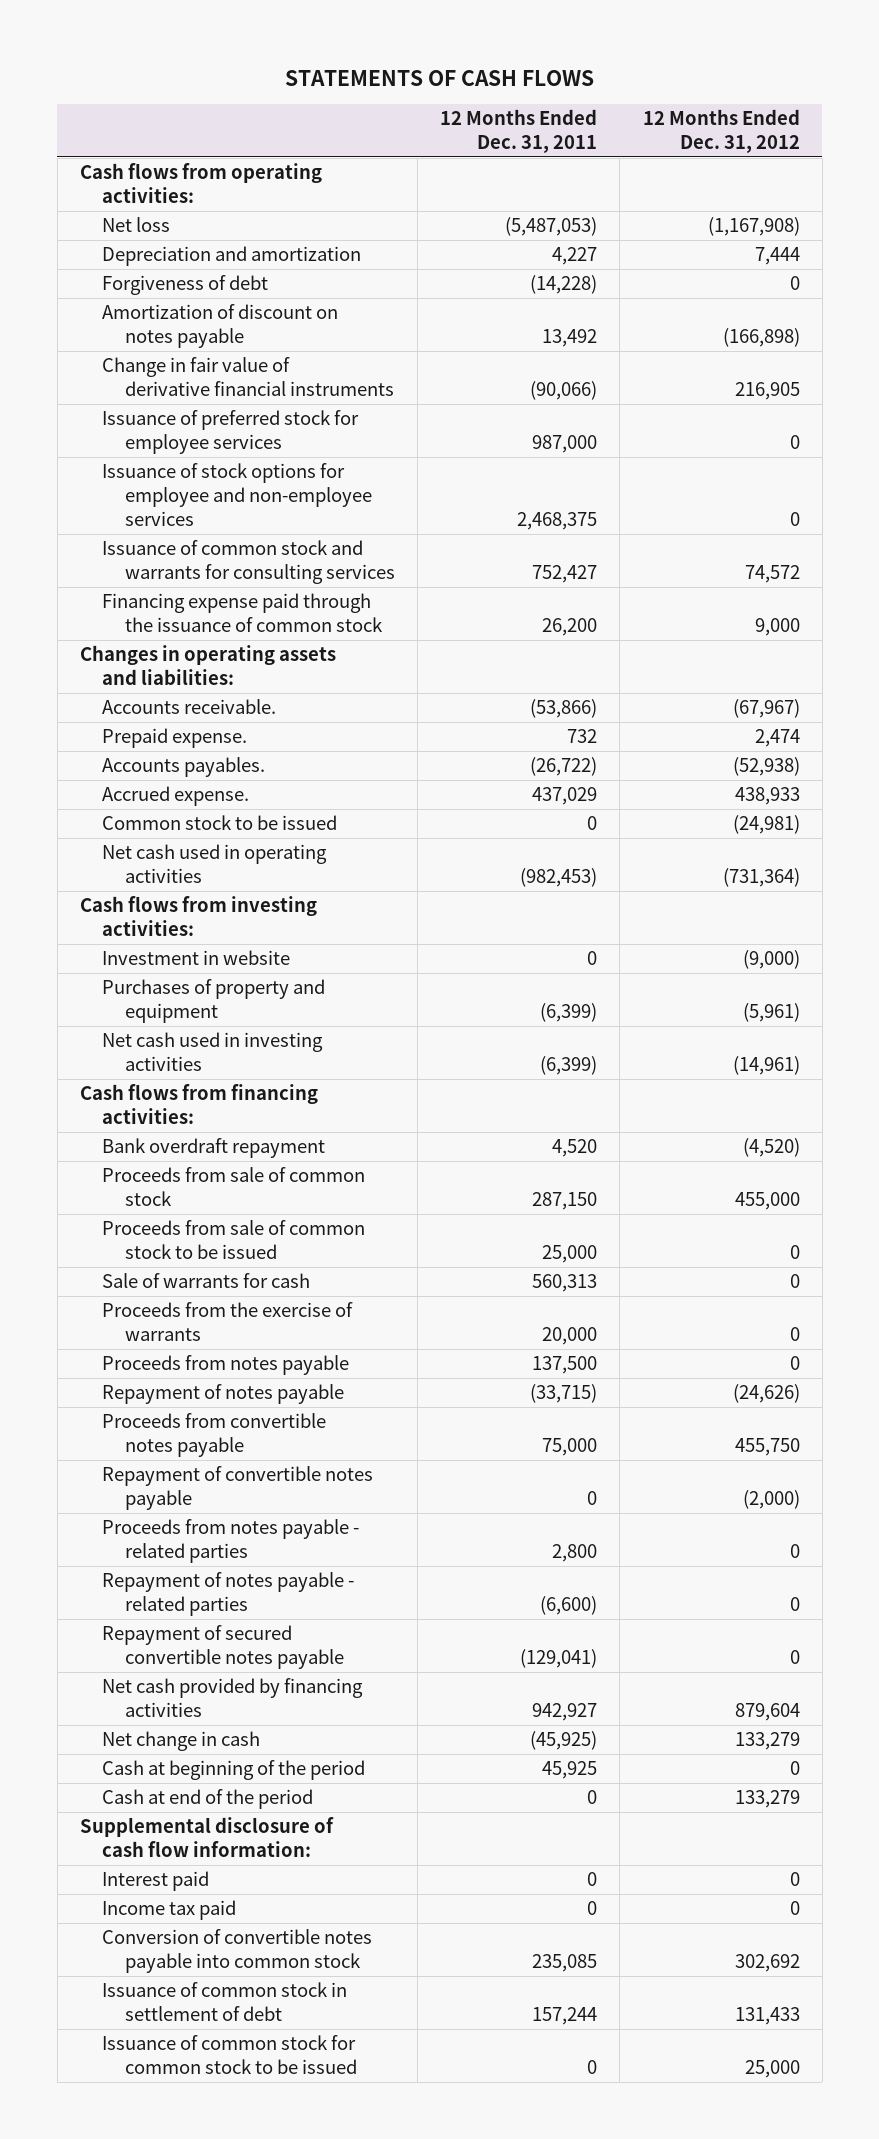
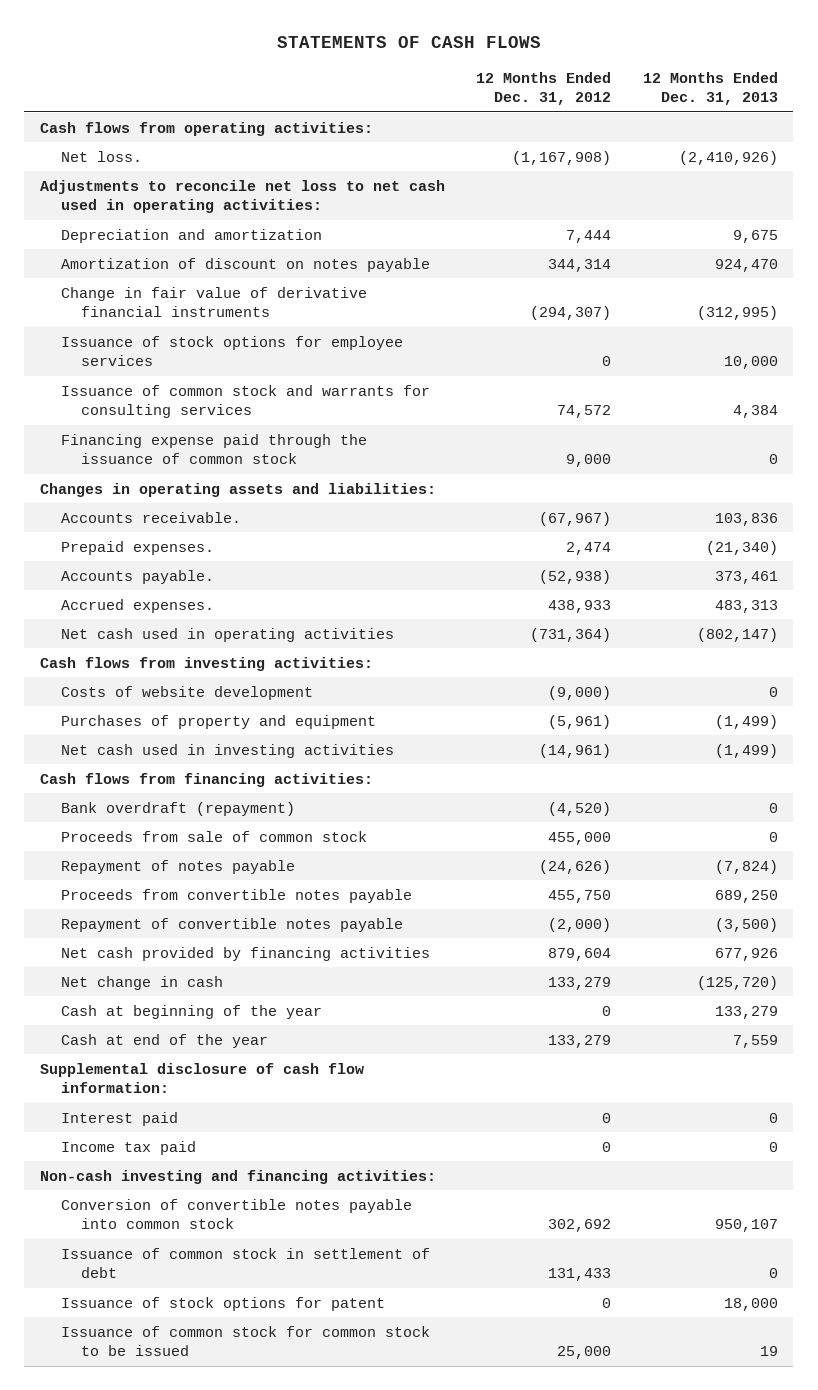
[440,109,598,154] 12 Months Ended Dec. 31, 2011 -> none
none -> [642,71,778,106] 12 Months Ended Dec. 31, 2013
[102,217,171,233] Net loss -> [60,150,142,162] Net loss.
none -> [40,179,446,214] Adjustments to reconcile net loss to net cash used in operating activities:
[102,275,269,296] Forgiveness of debt -> none
[102,410,360,455] Issuance of preferred stock for employee services -> none
[722,328,800,348] (166,898) -> [548,258,612,272] 344,314
[734,382,800,401] 216,905 -> [530,306,612,321] (294,307)
[102,463,372,526] Issuance of stock options for employee and non-employee services -> [60,335,403,367] Issuance of stock options for employee services
[102,815,338,831] Common stock to be issued -> none
[102,728,248,749] Prepaid expense. -> [60,540,214,555] Prepaid expenses.
[102,757,266,778] Accounts payables. -> [60,569,214,584] Accounts payable.
[102,786,250,807] Accrued expense. -> [60,598,214,613] Accrued expenses.
[102,950,291,966] Investment in website -> none
none -> [60,685,313,700] Costs of website development
[102,1138,326,1159] Bank overdraft repayment -> [60,801,295,816] Bank overdraft (repayment)
[102,1220,366,1260] Proceeds from sale of common stock to be issued -> none
[102,1273,311,1289] Sale of warrants for cash -> none
[102,1302,354,1342] Proceeds from the exercise of warrants -> none
[102,1355,350,1376] Proceeds from notes payable -> none
[102,1519,360,1564] Proceeds from notes payable - related parties -> none
[102,1572,355,1617] Repayment of notes payable - related parties -> none
[102,1625,344,1670] Repayment of secured convertible notes payable -> none
[102,1760,366,1781] Cash at beginning of the period -> [60,1004,322,1019] Cash at beginning of the year
[102,1789,314,1810] Cash at end of the period -> [60,1033,268,1048] Cash at end of the year
none -> [40,1169,437,1184] Non-cash investing and financing activities:
none -> [60,1296,385,1311] Issuance of stock options for patent

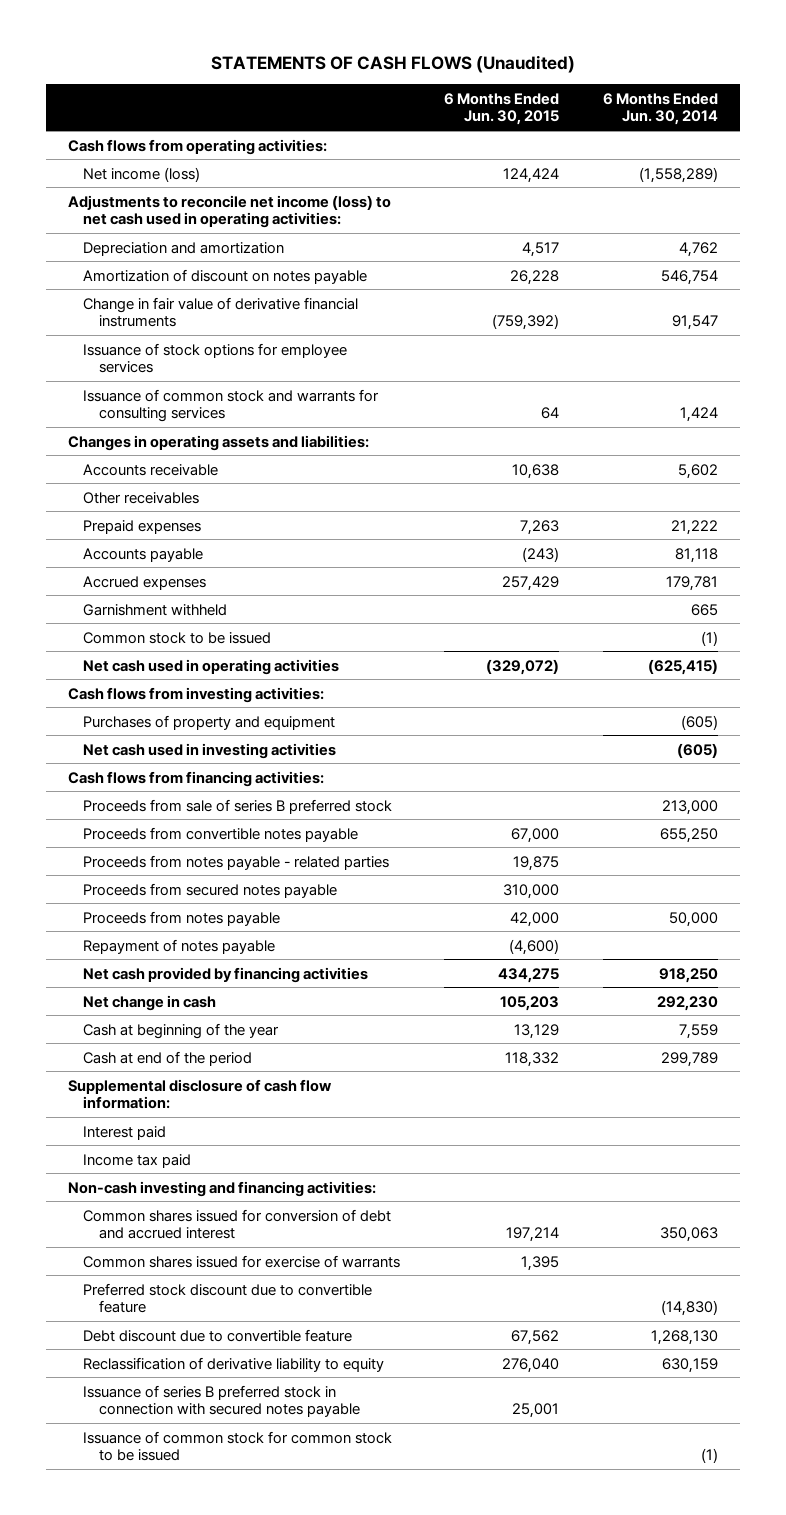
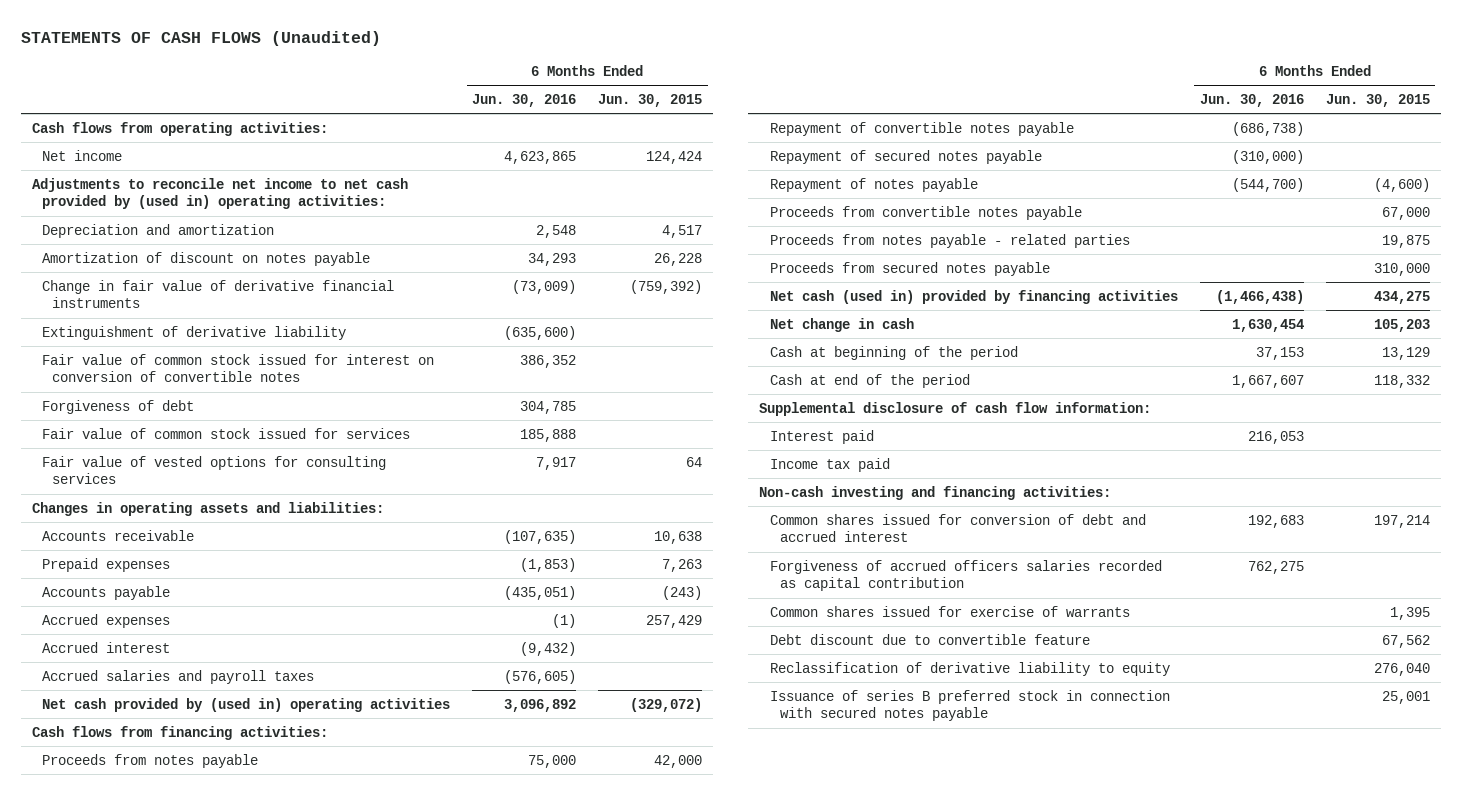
[603,92,719,126] 6 Months Ended Jun. 30, 2014 -> none
none -> [472,93,577,107] Jun. 30, 2016
[83,166,201,182] Net income (loss) -> [42,149,123,161] Net income
[67,194,391,229] Adjustments to reconcile net income (loss) to net cash used in operating activities: -> [32,177,409,210] Adjustments to reconcile net income to net cash provided by (used in) operating activities:
[83,342,348,374] Issuance of stock options for employee services -> none
[83,388,380,423] Issuance of common stock and warrants for consulting services -> none
none -> [42,325,347,340] Extinguishment of derivative liability
none -> [42,353,435,383] Fair value of common stock issued for interest on conversion of convertible notes
none -> [42,399,195,414] Forgiveness of debt
none -> [42,427,411,439] Fair value of common stock issued for services
none -> [42,455,387,485] Fair value of vested options for consulting services
[83,491,200,504] Other receivables -> none
[83,603,228,616] Garnishment withheld -> none
[83,631,272,644] Common stock to be issued -> none
[67,686,324,703] Cash flows from investing activities: -> none
[83,714,336,730] Purchases of property and equipment -> none
[83,742,337,759] Net cash used in investing activities -> none
none -> [42,641,171,653] Accrued interest
none -> [42,669,315,684] Accrued salaries and payroll taxes
[83,658,340,675] Net cash used in operating activities -> [42,697,451,712] Net cash provided by (used in) operating activities
[83,798,393,814] Proceeds from sale of series B preferred stock -> none
[83,910,281,926] Proceeds from notes payable -> [42,753,259,768] Proceeds from notes payable
none -> [769,121,1074,136] Repayment of convertible notes payable
none -> [769,149,1042,164] Repayment of secured notes payable
[83,938,276,954] Repayment of notes payable -> [769,177,978,192] Repayment of notes payable
[83,966,369,983] Net cash provided by financing activities -> [769,289,1178,304] Net cash (used in) provided by financing activities
[83,1022,280,1039] Cash at beginning of the year -> [769,345,1018,360] Cash at beginning of the period
none -> [769,559,1162,592] Forgiveness of accrued officers salaries recorded as capital contribution
[83,1282,373,1314] Preferred stock discount due to convertible feature -> none
[83,1430,393,1462] Issuance of common stock for common stock to be issued -> none

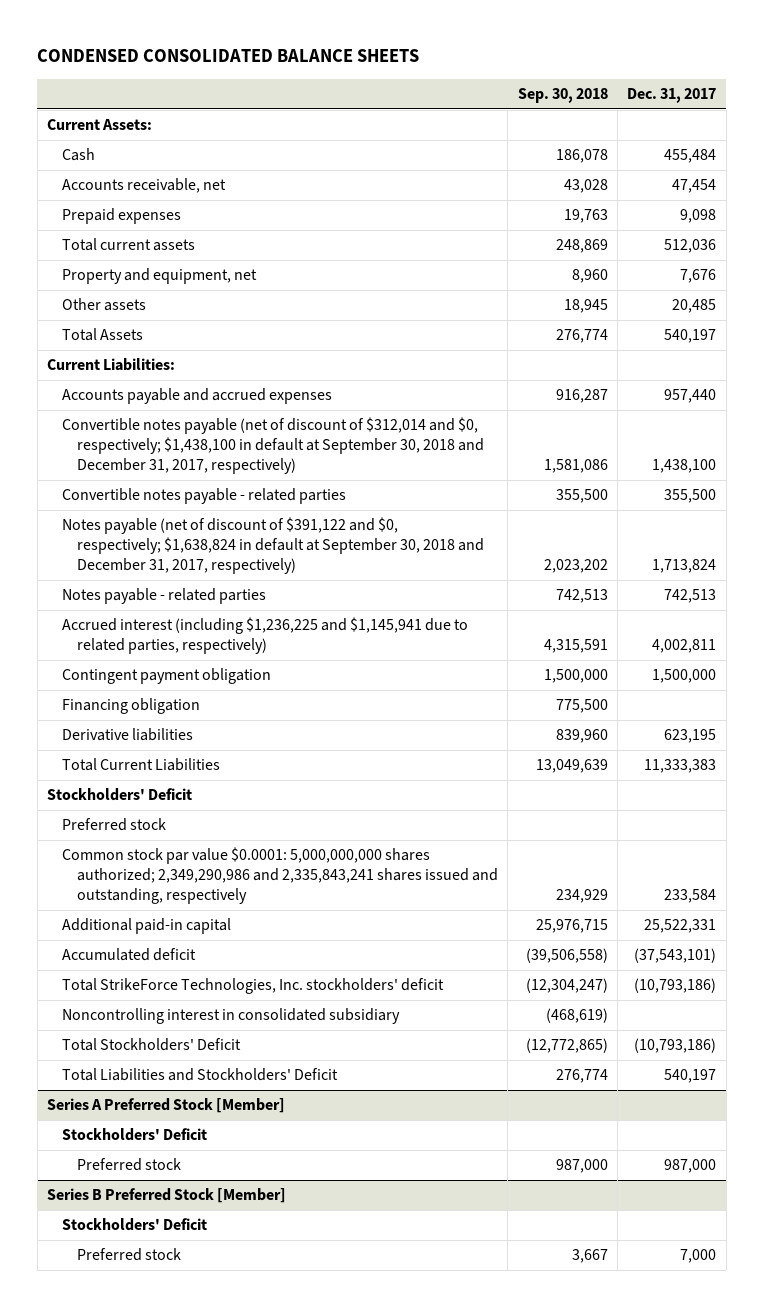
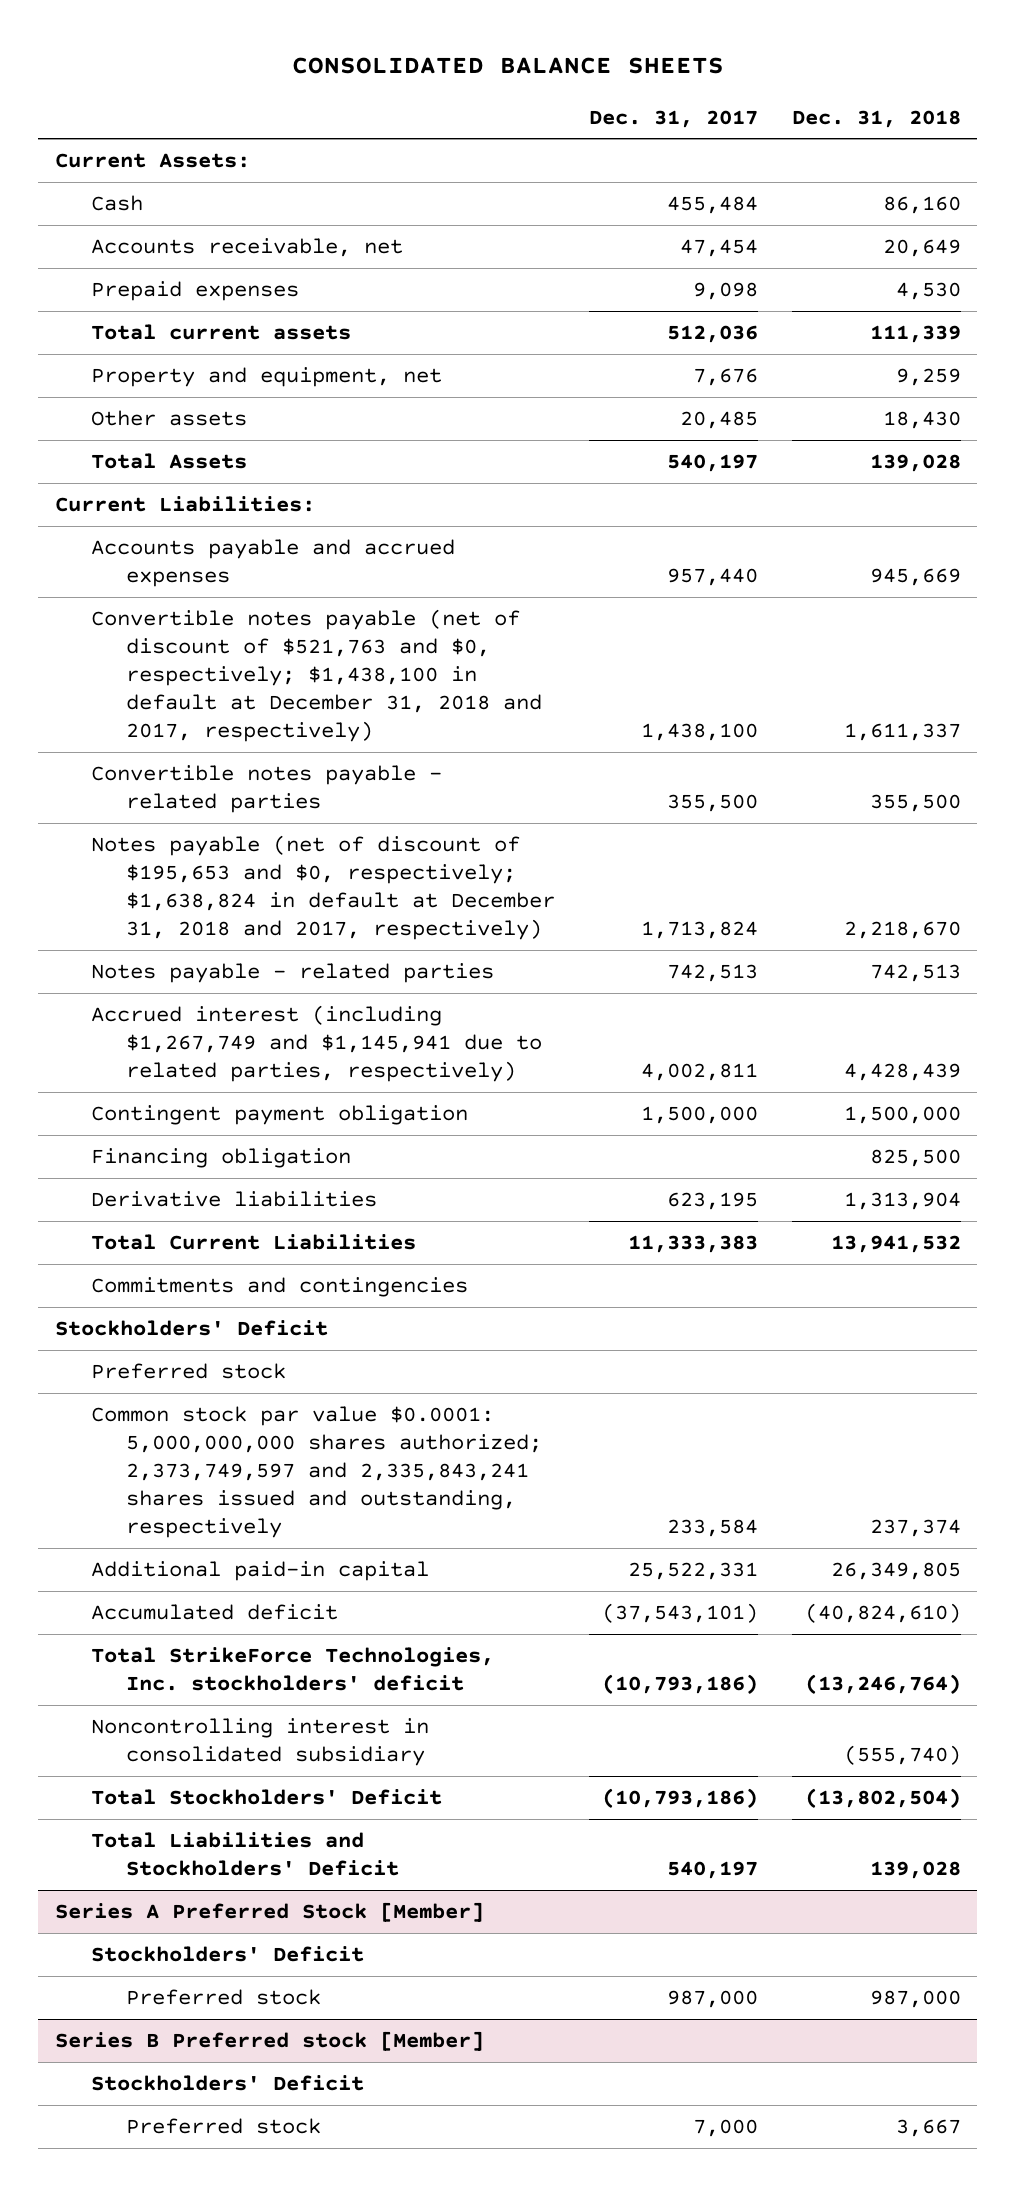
[37,49,420,63] CONDENSED CONSOLIDATED BALANCE SHEETS -> [291,57,724,75] CONSOLIDATED BALANCE SHEETS
[517,87,608,103] Sep. 30, 2018 -> none
none -> [791,109,961,128] Dec. 31, 2018
[61,417,484,475] Convertible notes payable (net of discount of $312,014 and $0, respectively; $1,438,100 in default at September 30, 2018 and December 31, 2017, respectively) -> [90,608,543,742] Convertible notes payable (net of discount of $521,763 and $0, respectively; $1,438,100 in default at December 31, 2018 and 2017, respectively)
[61,517,484,575] Notes payable (net of discount of $391,122 and $0, respectively; $1,638,824 in default at September 30, 2018 and December 31, 2017, respectively) -> [90,834,556,940] Notes payable (net of discount of $195,653 and $0, respectively; $1,638,824 in default at December 31, 2018 and 2017, respectively)
[61,617,468,655] Accrued interest (including $1,236,225 and $1,145,941 due to related parties, respectively) -> [90,1004,543,1082] Accrued interest (including $1,267,749 and $1,145,941 due to related parties, respectively)
none -> [90,1276,468,1297] Commitments and contingencies
[61,847,498,905] Common stock par value $0.0001: 5,000,000,000 shares authorized; 2,349,290,986 and 2,335,843,241 shares issued and outstanding, respectively -> [90,1405,543,1538] Common stock par value $0.0001: 5,000,000,000 shares authorized; 2,373,749,597 and 2,335,843,241 shares issued and outstanding, respectively
[47,1188,287,1204] Series B Preferred Stock [Member] -> [55,2030,485,2051] Series B Preferred stock [Member]

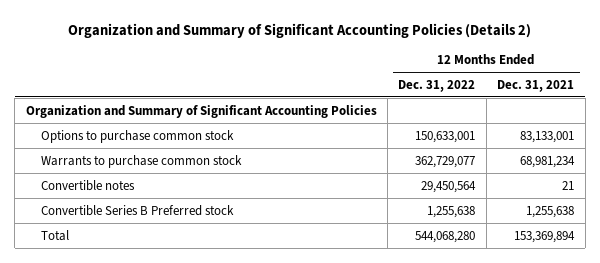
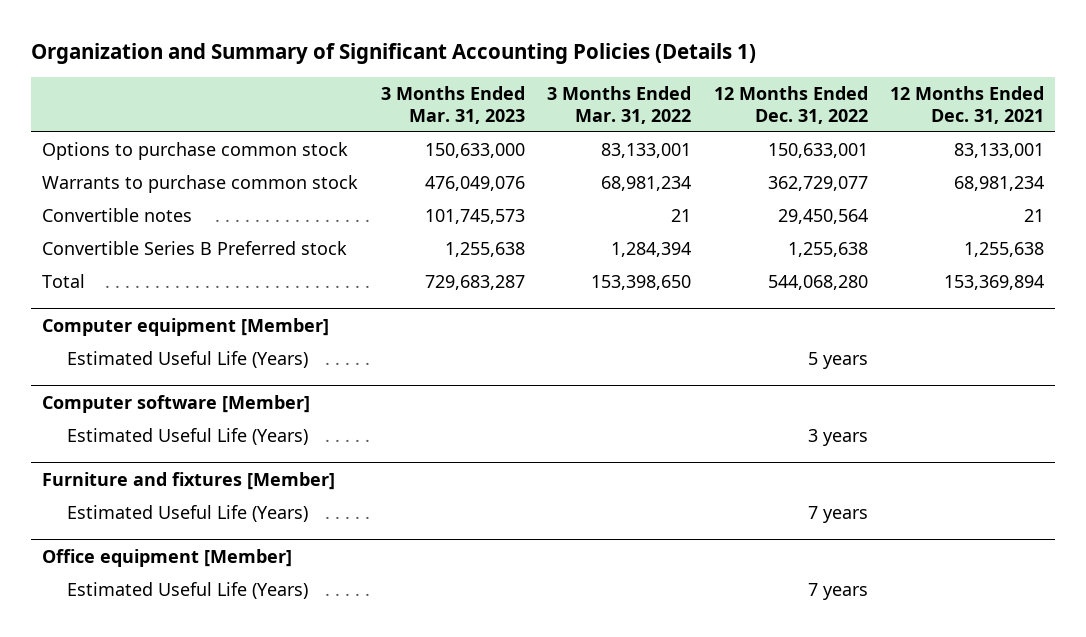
[67,22,531,38] Organization and Summary of Significant Accounting Policies (Details 2) -> [31,43,757,65] Organization and Summary of Significant Accounting Policies (Details 1)
none -> [380,86,525,124] 3 Months Ended Mar. 31, 2023
none -> [547,86,692,124] 3 Months Ended Mar. 31, 2022
[25,104,377,118] Organization and Summary of Significant Accounting Policies -> none
none -> [42,317,330,336] Computer equipment [Member]
none -> [66,350,308,368] Estimated Useful Life (Years)
none -> [42,394,311,413] Computer software [Member]
none -> [66,427,308,445] Estimated Useful Life (Years)
none -> [42,471,336,490] Furniture and fixtures [Member]
none -> [66,504,308,522] Estimated Useful Life (Years)
none -> [42,548,293,567] Office equipment [Member]
none -> [66,581,308,599] Estimated Useful Life (Years)

